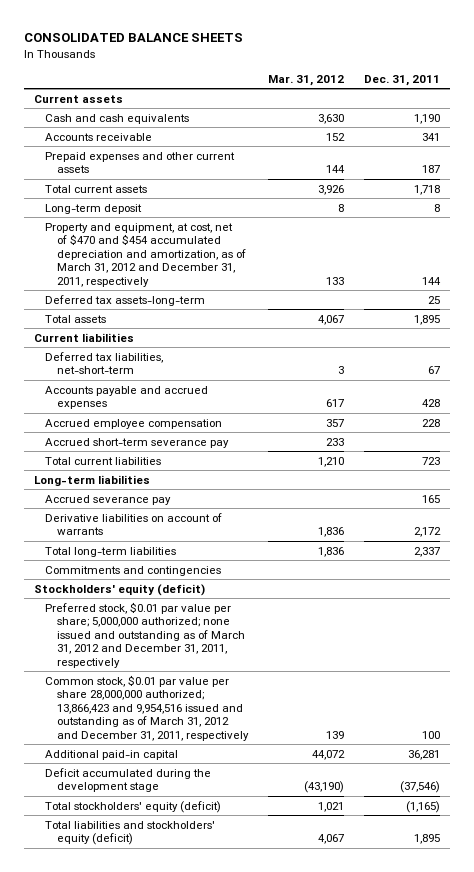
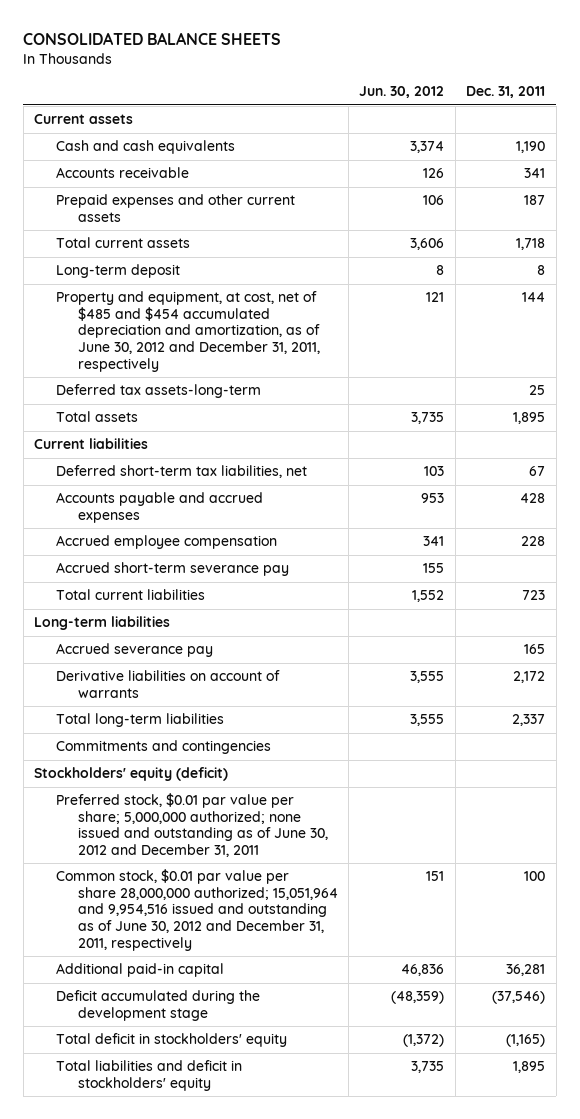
[267,74,344,86] Mar. 31, 2012 -> none
none -> [359,86,445,99] Jun. 30, 2012
[45,222,246,287] Property and equipment, at cost, net of $470 and $454 accumulated depreciation and amortization, as of March 31, 2012 and December 31, 2011, respectively -> [55,291,320,372] Property and equipment, at cost, net of $485 and $454 accumulated depreciation and amortization, as of June 30, 2012 and December 31, 2011, respectively
[45,351,164,375] Deferred tax liabilities, net-short-term -> [55,465,307,479] Deferred short-term tax liabilities, net
[45,601,245,668] Preferred stock, $0.01 par value per share; 5,000,000 authorized; none issued and outstanding as of March 31, 2012 and December 31, 2011, respectively -> [55,793,328,857] Preferred stock, $0.01 par value per share; 5,000,000 authorized; none issued and outstanding as of June 30, 2012 and December 31, 2011
[45,674,249,741] Common stock, $0.01 par value per share 28,000,000 authorized; 13,866,423 and 9,954,516 issued and outstanding as of March 31, 2012 and December 31, 2011, respectively -> [55,869,338,951] Common stock, $0.01 par value per share 28,000,000 authorized; 15,051,964 and 9,954,516 issued and outstanding as of June 30, 2012 and December 31, 2011, respectively
[45,800,222,813] Total stockholders' equity (deficit) -> [55,1033,287,1048] Total deficit in stockholders' equity
[45,820,216,846] Total liabilities and stockholders' equity (deficit) -> [55,1060,242,1091] Total liabilities and deficit in stockholders' equity

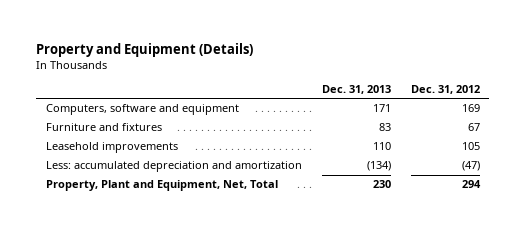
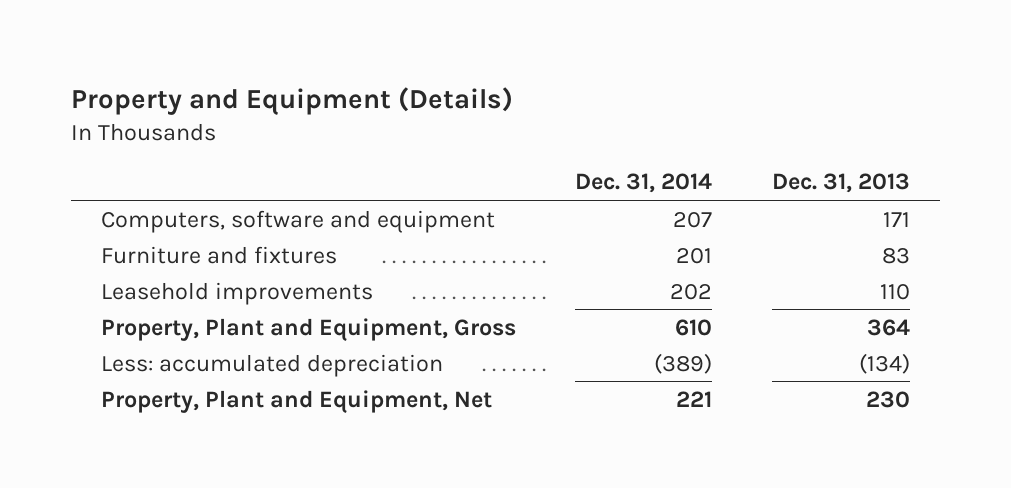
[410,85,480,95] Dec. 31, 2012 -> none
none -> [575,173,713,194] Dec. 31, 2014
none -> [100,317,516,341] Property, Plant and Equipment, Gross
[46,161,303,173] Less: accumulated depreciation and amortization -> [100,353,443,377] Less: accumulated depreciation
[46,180,279,192] Property, Plant and Equipment, Net, Total -> [100,389,492,413] Property, Plant and Equipment, Net

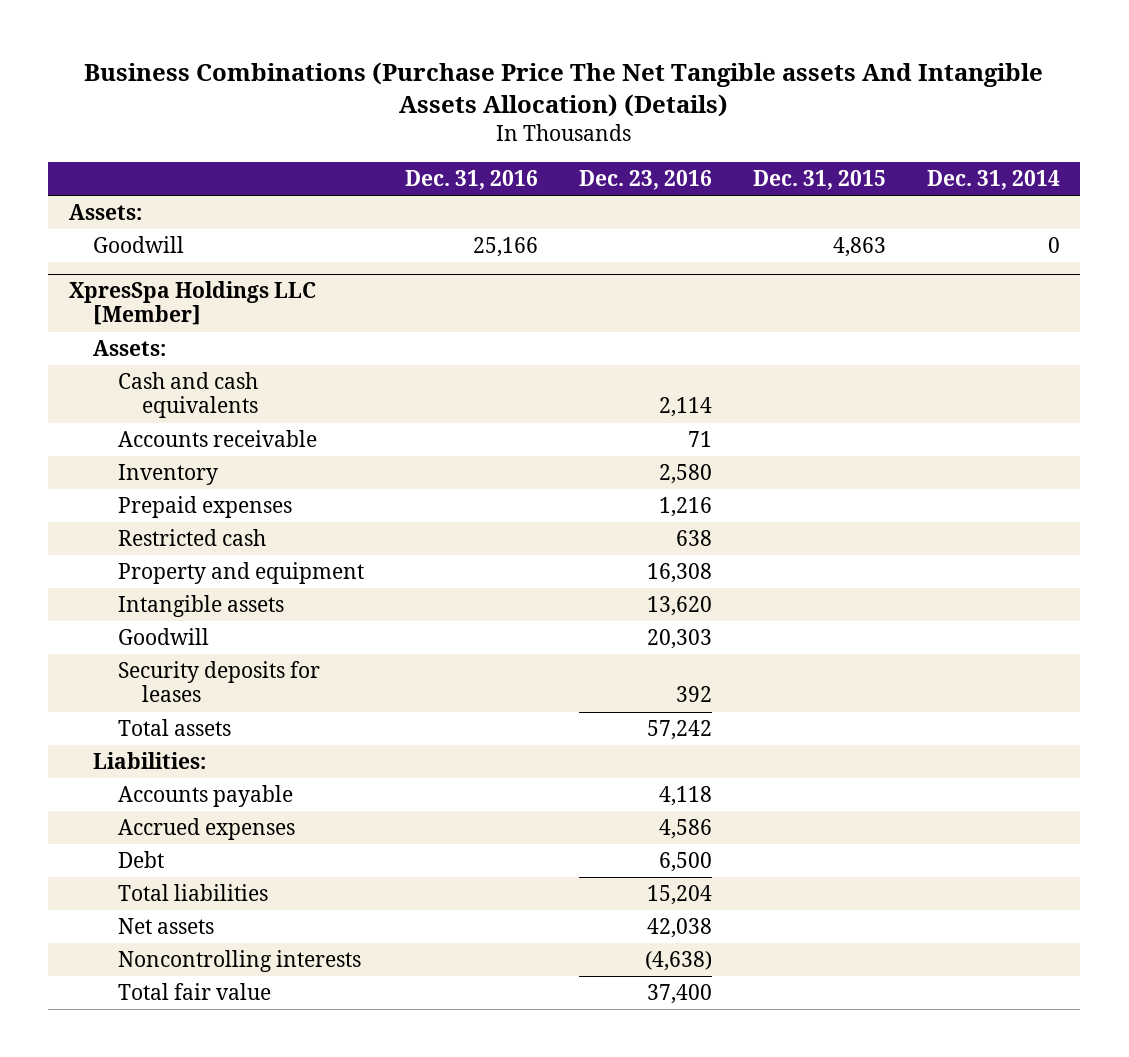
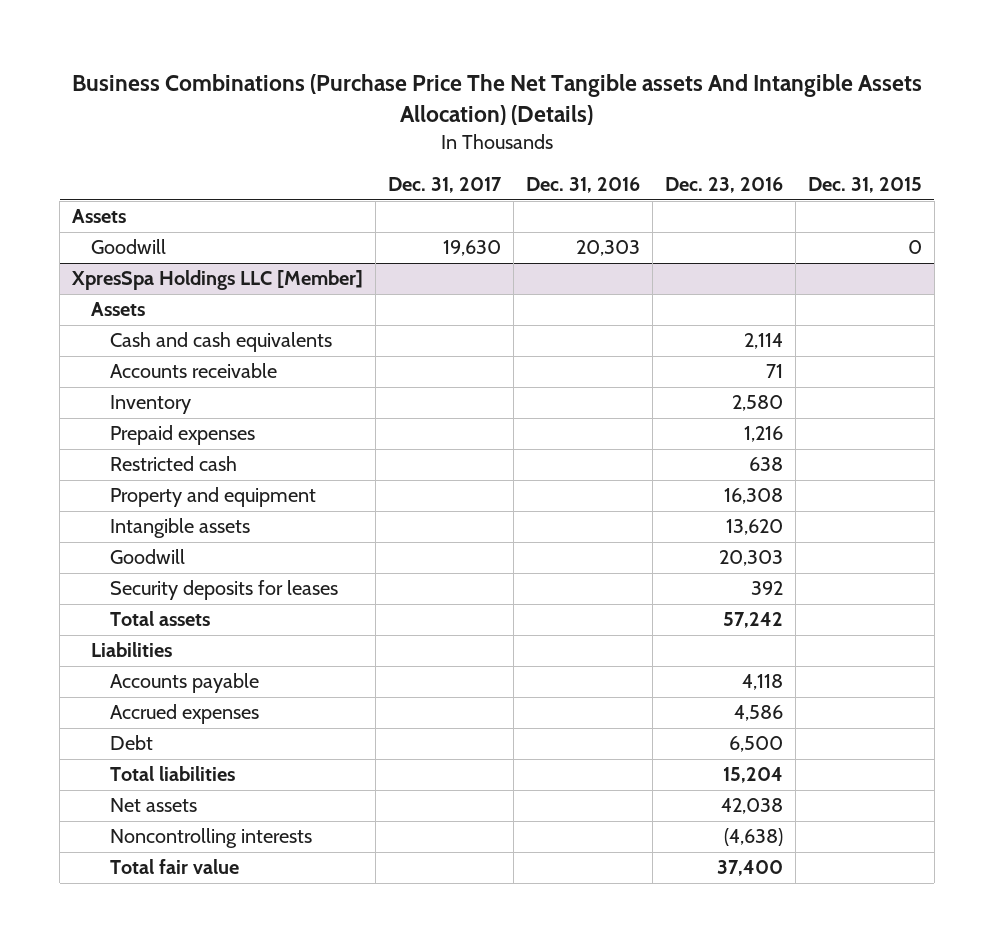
[926,170,1060,191] Dec. 31, 2014 -> none
none -> [388,177,503,194] Dec. 31, 2017
[68,204,142,221] Assets: -> [72,209,127,224] Assets
[472,237,538,258] 25,166 -> [576,240,641,257] 20,303
[832,237,886,258] 4,863 -> [907,240,922,255] 0
[93,340,167,357] Assets: -> [90,302,145,317] Assets
[93,752,207,770] Liabilities: -> [90,642,172,658] Liabilities

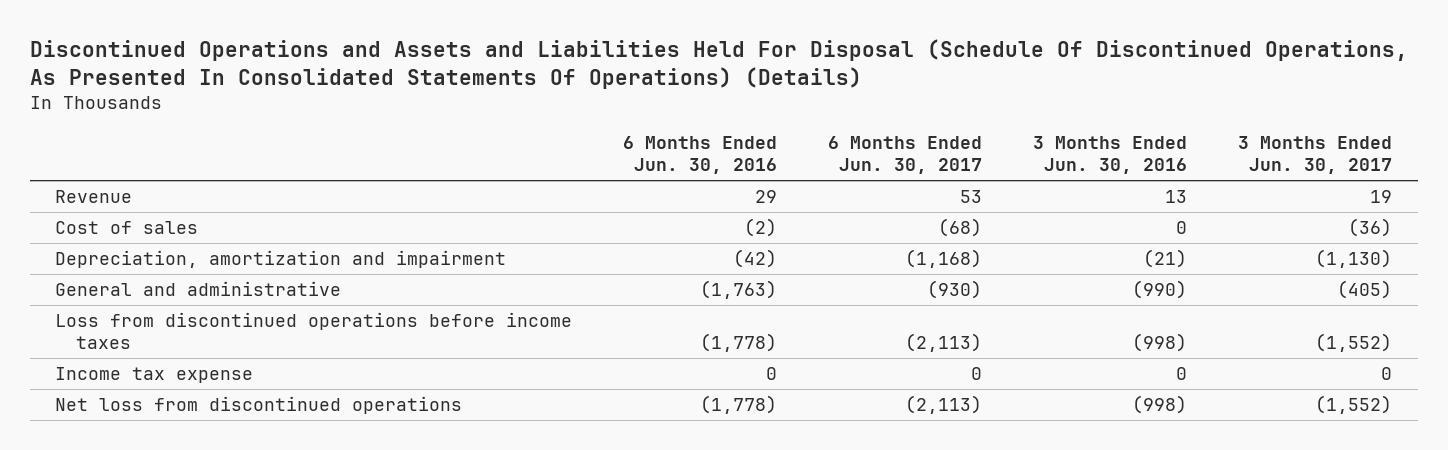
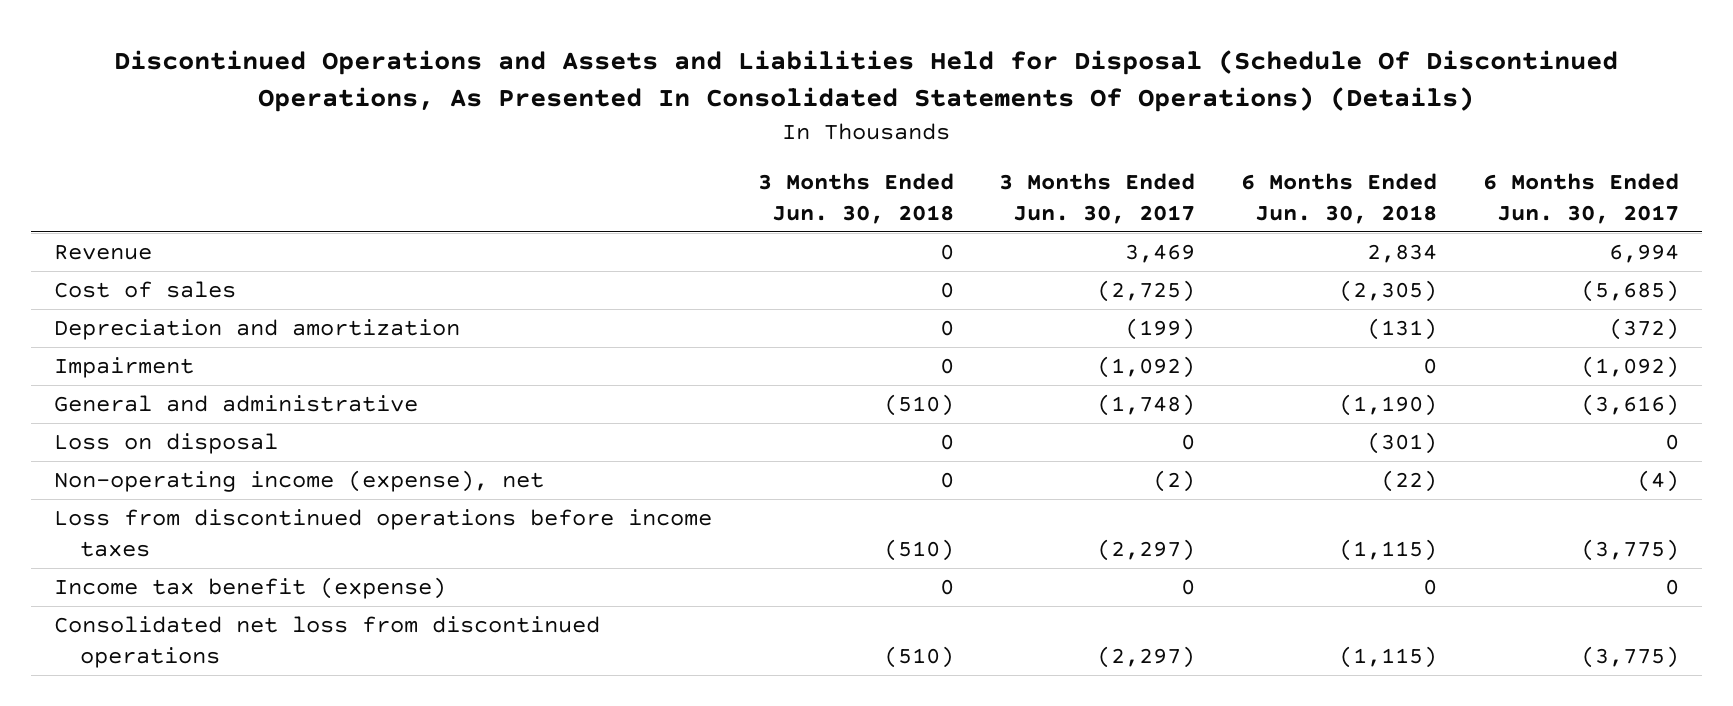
[29,39,1408,90] Discontinued Operations and Assets and Liabilities Held For Disposal (Schedule Of Discontinued Operations, As Presented In Consolidated Statements Of Operations) (Details) -> [114,49,1619,113] Discontinued Operations and Assets and Liabilities Held for Disposal (Schedule Of Discontinued Operations, As Presented In Consolidated Statements Of Operations) (Details)
[623,136,778,175] 6 Months Ended Jun. 30, 2016 -> none
[1033,136,1188,175] 3 Months Ended Jun. 30, 2016 -> none
none -> [757,172,954,224] 3 Months Ended Jun. 30, 2018
none -> [1241,172,1438,224] 6 Months Ended Jun. 30, 2018
[960,189,983,203] 53 -> [1608,244,1679,264] 6,994
[1370,189,1393,203] 19 -> [1125,244,1196,264] 3,469
[938,217,983,237] (68) -> [1580,280,1679,303] (5,685)
[1348,217,1393,237] (36) -> [1097,280,1196,303] (2,725)
[55,249,507,268] Depreciation, amortization and impairment -> [54,319,461,341] Depreciation and amortization
[905,248,983,268] (1,168) -> [1608,318,1679,341] (372)
[1315,248,1393,268] (1,130) -> [1125,318,1196,341] (199)
none -> [54,357,195,379] Impairment
[927,279,983,299] (930) -> [1580,394,1679,417] (3,616)
[1337,279,1393,299] (405) -> [1097,394,1196,417] (1,748)
none -> [54,433,279,455] Loss on disposal
none -> [54,470,545,493] Non-operating income (expense), net
[905,332,983,352] (2,113) -> [1580,539,1679,562] (3,775)
[1315,332,1393,352] (1,552) -> [1097,539,1196,562] (2,297)
[55,366,254,383] Income tax expense -> [54,577,447,600] Income tax benefit (expense)
[55,395,463,414] Net loss from discontinued operations -> [54,616,601,669] Consolidated net loss from discontinued operations
[905,394,983,414] (2,113) -> [1580,646,1679,669] (3,775)
[1315,394,1393,414] (1,552) -> [1097,646,1196,669] (2,297)

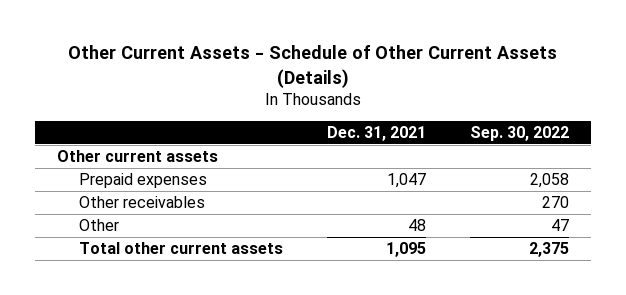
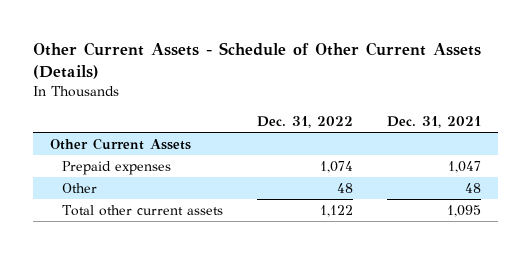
[469,126,569,142] Sep. 30, 2022 -> none
none -> [257,116,354,129] Dec. 31, 2022
[56,149,218,162] Other current assets -> [49,137,191,150] Other Current Assets
[79,195,206,208] Other receivables -> none

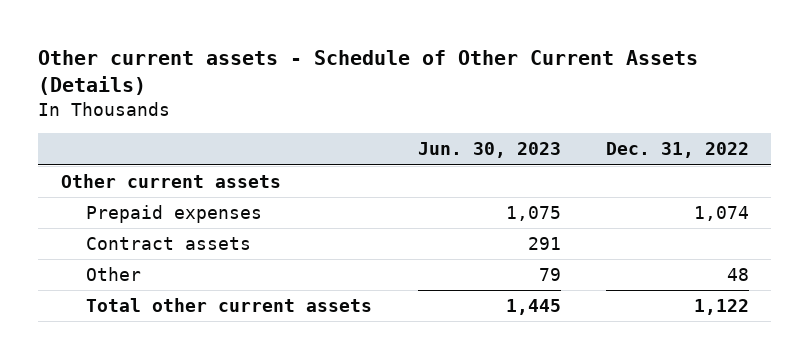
[32,41,481,79] Other Current Assets - Schedule of Other Current Assets (Details) -> [38,50,699,96] Other current assets - Schedule of Other Current Assets (Details)
[386,116,481,129] Dec. 31, 2021 -> none
none -> [417,142,561,159] Jun. 30, 2023
[49,137,191,150] Other Current Assets -> [60,174,281,189] Other current assets
none -> [86,237,252,251] Contract assets

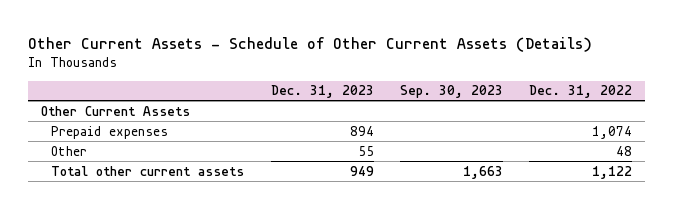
[38,50,699,96] Other current assets - Schedule of Other Current Assets (Details) -> [28,37,593,53] Other Current Assets - Schedule of Other Current Assets (Details)
[417,142,561,159] Jun. 30, 2023 -> none
none -> [270,85,374,99] Dec. 31, 2023
none -> [399,85,503,99] Sep. 30, 2023
[60,174,281,189] Other current assets -> [41,105,191,116] Other Current Assets
[86,237,252,251] Contract assets -> none

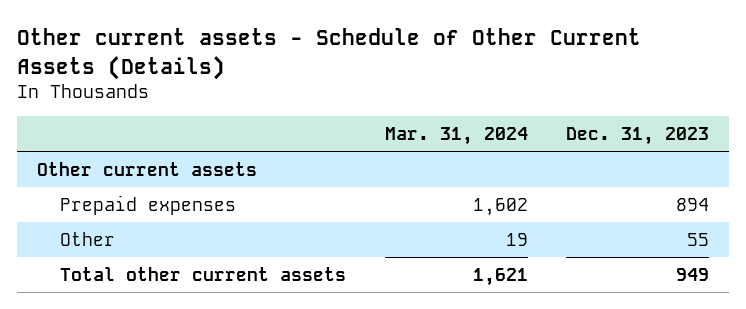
[28,37,593,53] Other Current Assets - Schedule of Other Current Assets (Details) -> [17,28,642,80] Other current assets - Schedule of Other Current Assets (Details)
[399,85,503,99] Sep. 30, 2023 -> none
[529,85,633,99] Dec. 31, 2022 -> none
none -> [384,126,528,145] Mar. 31, 2024
[41,105,191,116] Other Current Assets -> [36,161,257,176] Other current assets

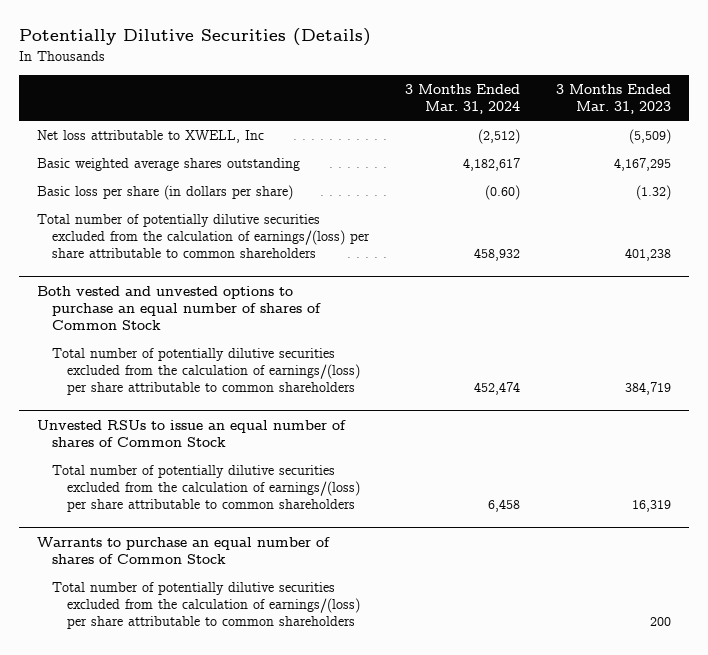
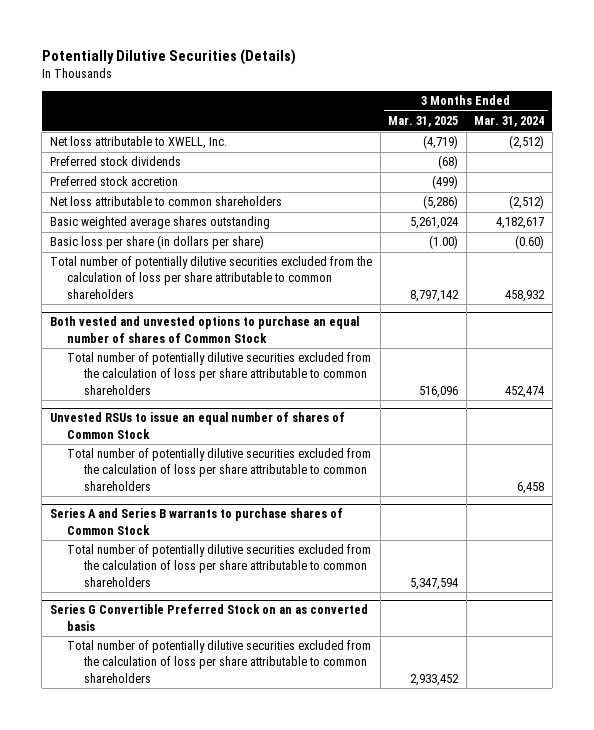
[556,84,672,115] 3 Months Ended Mar. 31, 2023 -> none
none -> [388,116,459,128] Mar. 31, 2025
none -> [49,136,227,150] Net loss attributable to XWELL, Inc.
none -> [49,156,181,167] Preferred stock dividends
none -> [49,176,178,187] Preferred stock accretion
[37,130,265,144] Net loss attributable to XWELL, Inc -> [49,196,282,207] Net loss attributable to common shareholders
[37,214,371,259] Total number of potentially dilutive securities excluded from the calculation of earnings/(loss) per share attributable to common shareholders -> [49,256,372,299] Total number of potentially dilutive securities excluded from the calculation of loss per share attributable to common shareholders
[52,348,361,396] Total number of potentially dilutive securities excluded from the calculation of earnings/(loss) per share attributable to common shareholders -> [67,352,372,395] Total number of potentially dilutive securities excluded from the calculation of loss per share attributable to common shareholders
[52,465,361,513] Total number of potentially dilutive securities excluded from the calculation of earnings/(loss) per share attributable to common shareholders -> [67,448,372,491] Total number of potentially dilutive securities excluded from the calculation of loss per share attributable to common shareholders
[37,536,331,564] Warrants to purchase an equal number of shares of Common Stock -> [49,508,343,535] Series A and Series B warrants to purchase shares of Common Stock
[52,582,361,630] Total number of potentially dilutive securities excluded from the calculation of earnings/(loss) per share attributable to common shareholders -> [67,544,372,587] Total number of potentially dilutive securities excluded from the calculation of loss per share attributable to common shareholders
none -> [49,604,368,631] Series G Convertible Preferred Stock on an as converted basis
none -> [67,640,372,683] Total number of potentially dilutive securities excluded from the calculation of loss per share attributable to common shareholders

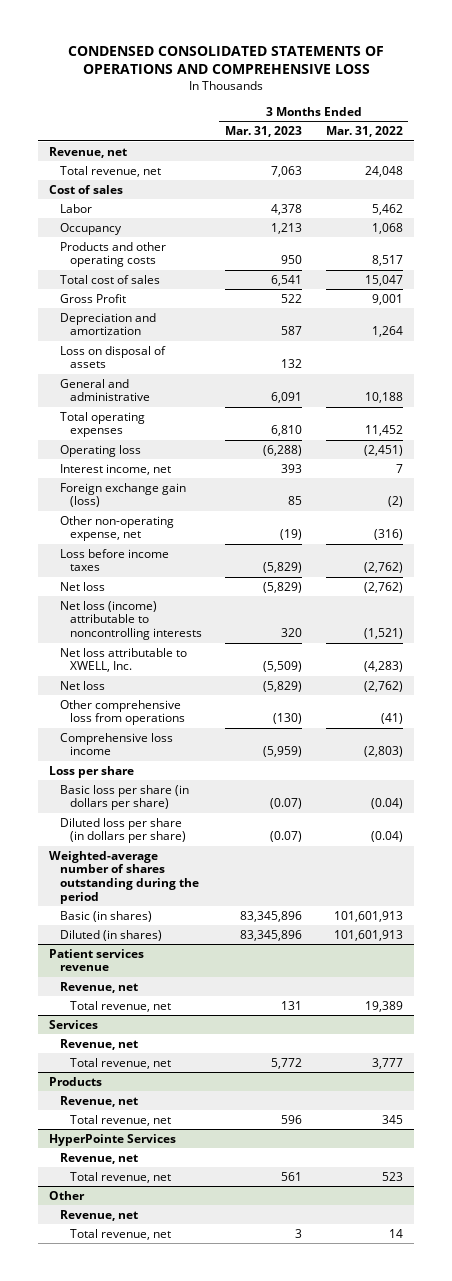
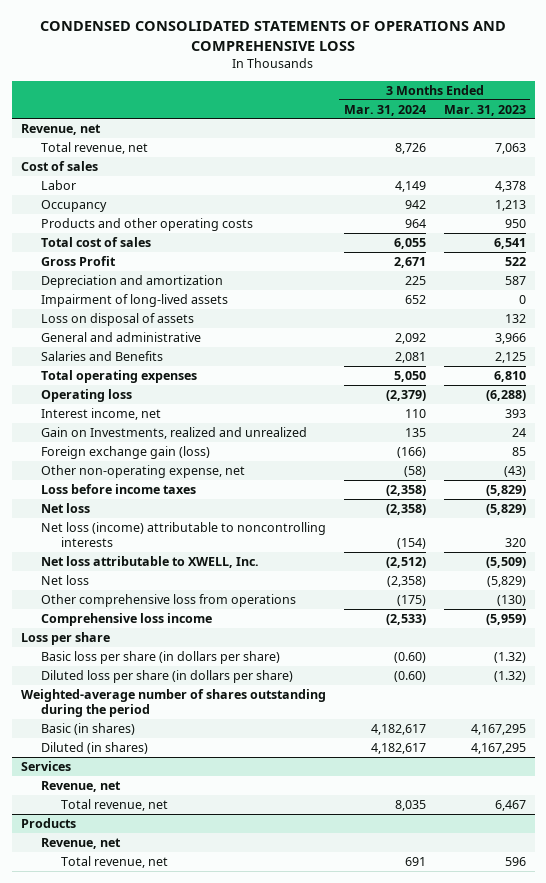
[325,126,403,138] Mar. 31, 2022 -> none
none -> [343,104,426,116] Mar. 31, 2024
none -> [40,293,228,307] Impairment of long-lived assets
[271,392,303,404] 6,091 -> [494,332,526,344] 3,966
none -> [40,350,163,361] Salaries and Benefits
none -> [40,426,307,439] Gain on Investments, realized and unrealized
[280,529,303,541] (19) -> [503,465,526,477] (43)
[270,798,303,810] (0.07) -> [493,651,526,663] (1.32)
[270,831,303,843] (0.07) -> [493,670,526,682] (1.32)
[49,948,145,972] Patient services revenue -> none
[59,981,138,993] Revenue, net -> none
[69,1000,171,1012] Total revenue, net -> none
[240,910,303,922] 83,345,896 -> [470,723,526,735] 4,167,295
[240,929,303,941] 83,345,896 -> [470,742,526,754] 4,167,295
[271,1057,303,1069] 5,772 -> [494,799,526,811] 6,467
[49,1133,177,1146] HyperPointe Services -> none
[59,1152,138,1164] Revenue, net -> none
[69,1171,171,1183] Total revenue, net -> none
[49,1190,86,1200] Other -> none
[59,1209,138,1221] Revenue, net -> none
[69,1228,171,1240] Total revenue, net -> none

